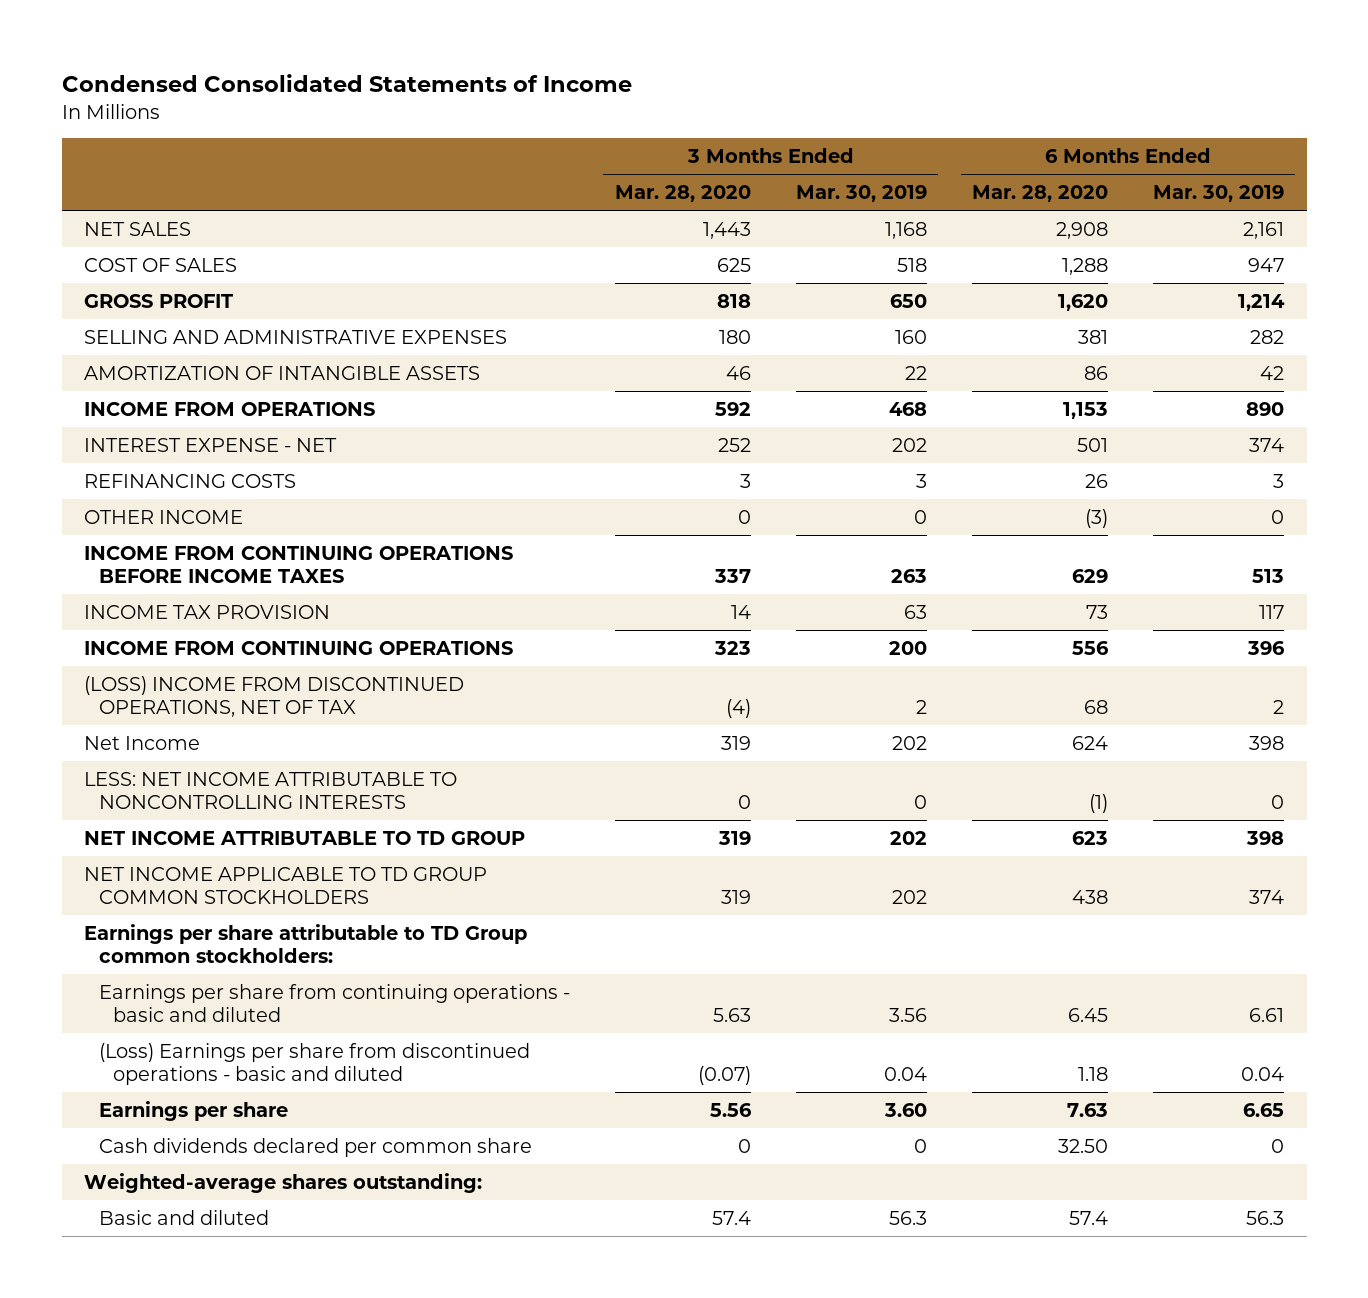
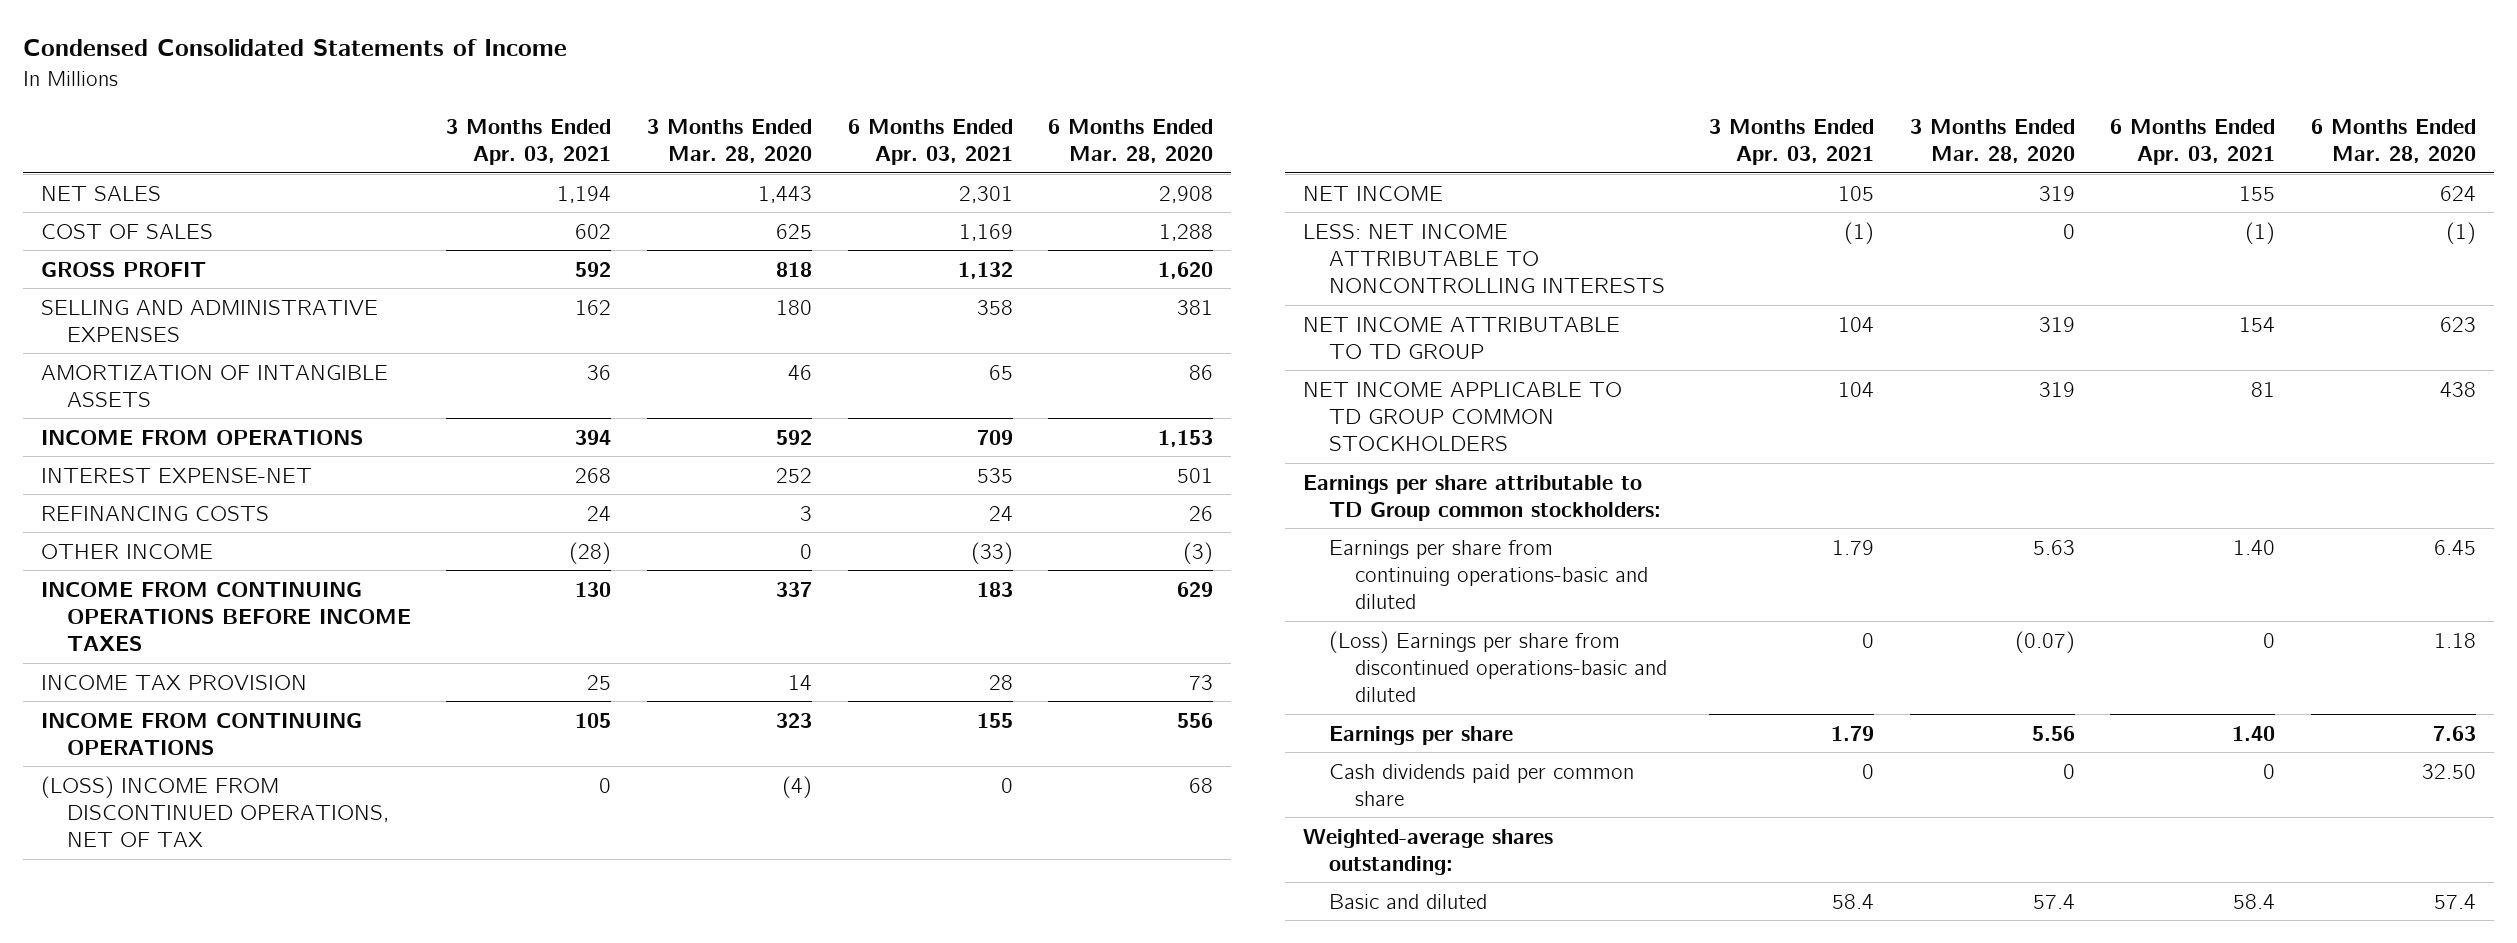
[795,185,927,203] Mar. 30, 2019 -> none
[1152,185,1284,203] Mar. 30, 2019 -> none
none -> [446,118,612,166] 3 Months Ended Apr. 03, 2021
none -> [847,118,1013,166] 6 Months Ended Apr. 03, 2021
[84,437,338,452] INTEREST EXPENSE - NET -> [40,467,312,483] INTEREST EXPENSE-NET
[84,735,201,750] Net Income -> [1303,185,1444,201] NET INCOME
[98,983,570,1022] Earnings per share from continuing operations - basic and diluted -> [1329,539,1649,610] Earnings per share from continuing operations-basic and diluted
[98,1042,530,1085] (Loss) Earnings per share from discontinued operations - basic and diluted -> [1329,630,1668,703] (Loss) Earnings per share from discontinued operations-basic and diluted
[98,1137,532,1157] Cash dividends declared per common share -> [1329,763,1635,806] Cash dividends paid per common share

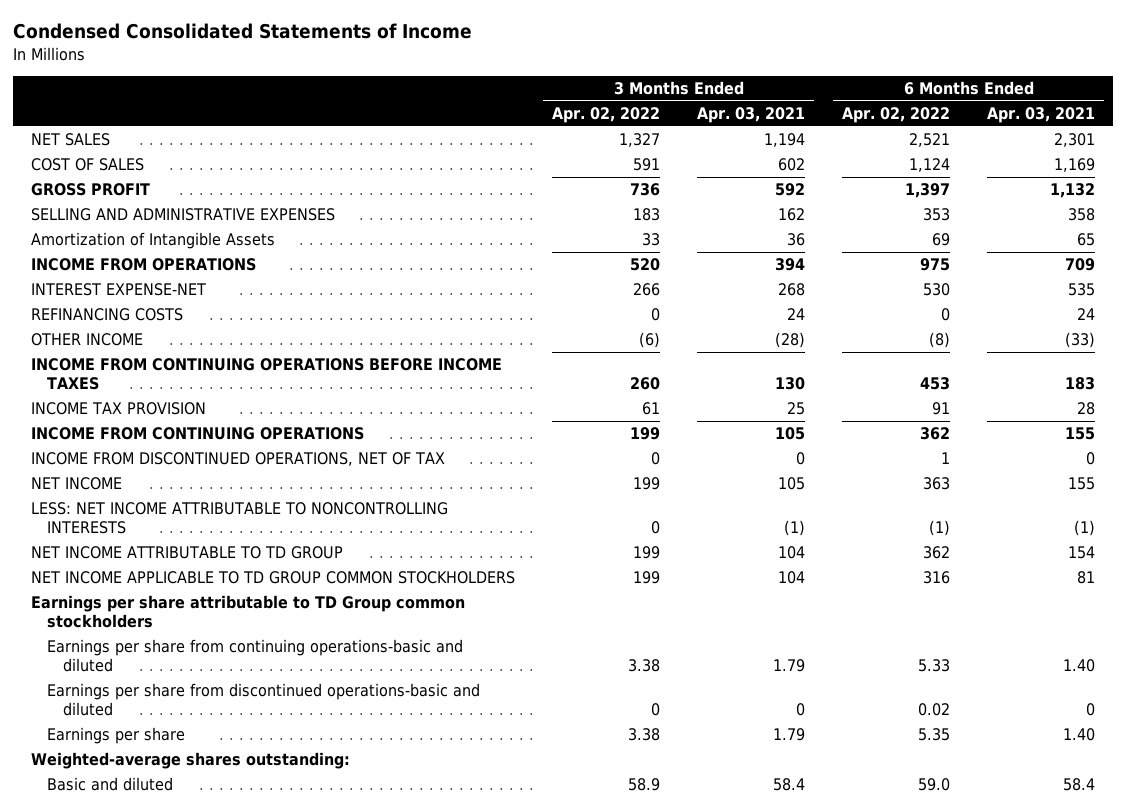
[646,118,812,164] 3 Months Ended Mar. 28, 2020 -> none
[1048,118,1214,164] 6 Months Ended Mar. 28, 2020 -> none
none -> [552,107,661,124] Apr. 02, 2022
none -> [842,107,951,124] Apr. 02, 2022
[40,363,388,407] AMORTIZATION OF INTANGIBLE ASSETS -> [31,232,276,250] Amortization of Intangible Assets
[40,775,389,848] (LOSS) INCOME FROM DISCONTINUED OPERATIONS, NET OF TAX -> [31,452,446,467] INCOME FROM DISCONTINUED OPERATIONS, NET OF TAX
[1303,474,1662,521] Earnings per share attributable to TD Group common stockholders: -> [31,595,466,629] Earnings per share attributable to TD Group common stockholders
[1329,630,1668,703] (Loss) Earnings per share from discontinued operations-basic and diluted -> [47,683,481,717] Earnings per share from discontinued operations-basic and diluted
[1329,763,1635,806] Cash dividends paid per common share -> none

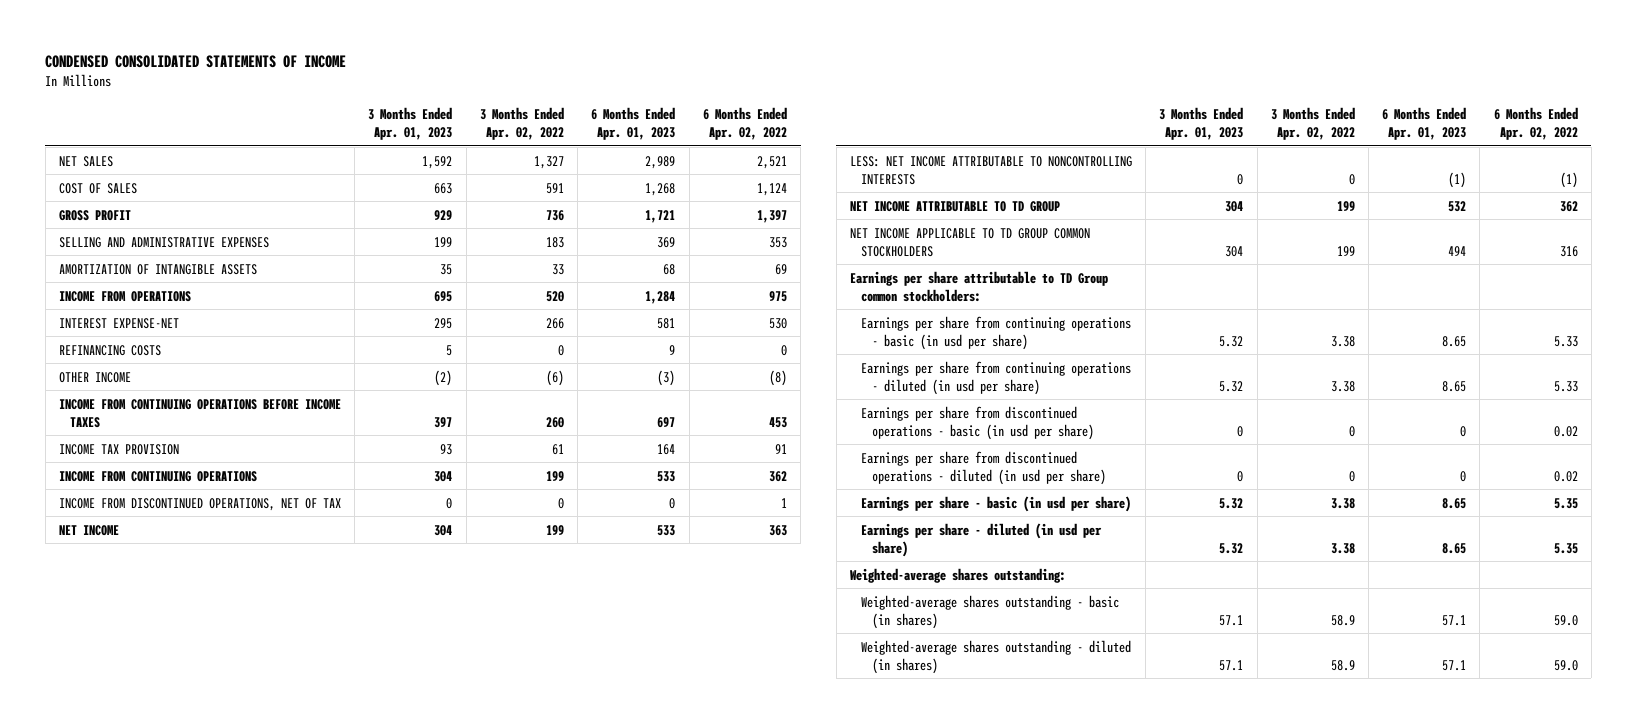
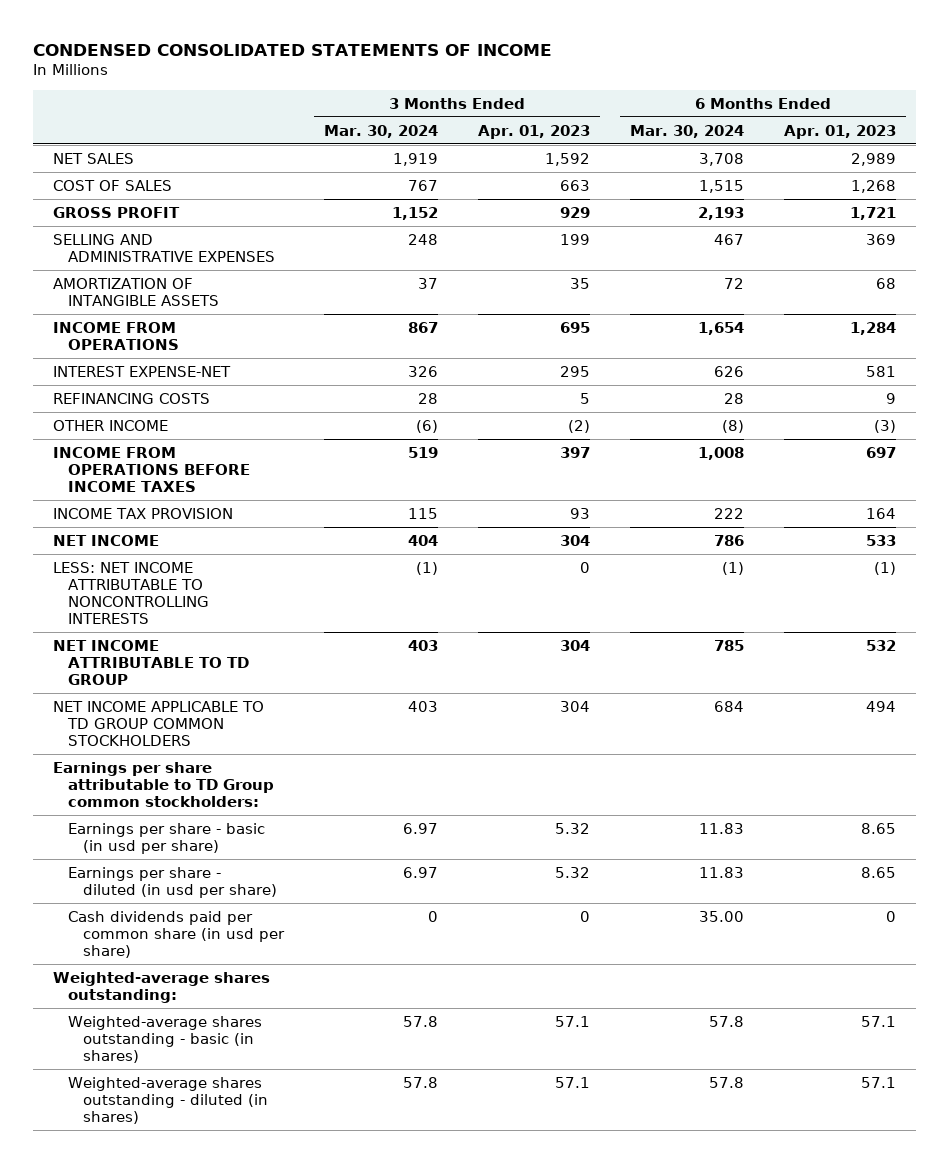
[479,107,564,141] 3 Months Ended Apr. 02, 2022 -> none
[702,107,787,141] 6 Months Ended Apr. 02, 2022 -> none
none -> [324,124,439,138] Mar. 30, 2024
none -> [630,124,745,138] Mar. 30, 2024
[58,398,341,428] INCOME FROM CONTINUING OPERATIONS BEFORE INCOME TAXES -> [53,446,251,493] INCOME FROM OPERATIONS BEFORE INCOME TAXES
[58,470,257,482] INCOME FROM CONTINUING OPERATIONS -> none
[58,497,341,511] INCOME FROM DISCONTINUED OPERATIONS, NET OF TAX -> none
[860,315,1131,350] Earnings per share from continuing operations - basic (in usd per share) -> none
[860,360,1131,395] Earnings per share from continuing operations - diluted (in usd per share) -> none
[860,405,1095,440] Earnings per share from discontinued operations - basic (in usd per share) -> none
[860,450,1107,485] Earnings per share from discontinued operations - diluted (in usd per share) -> none
none -> [68,910,286,959] Cash dividends paid per common share (in usd per share)

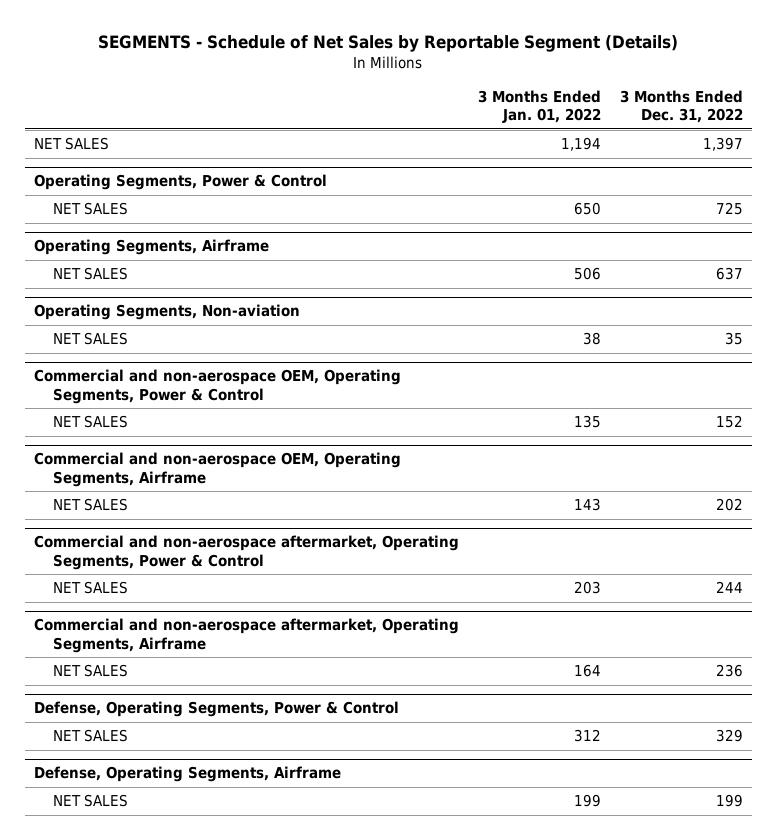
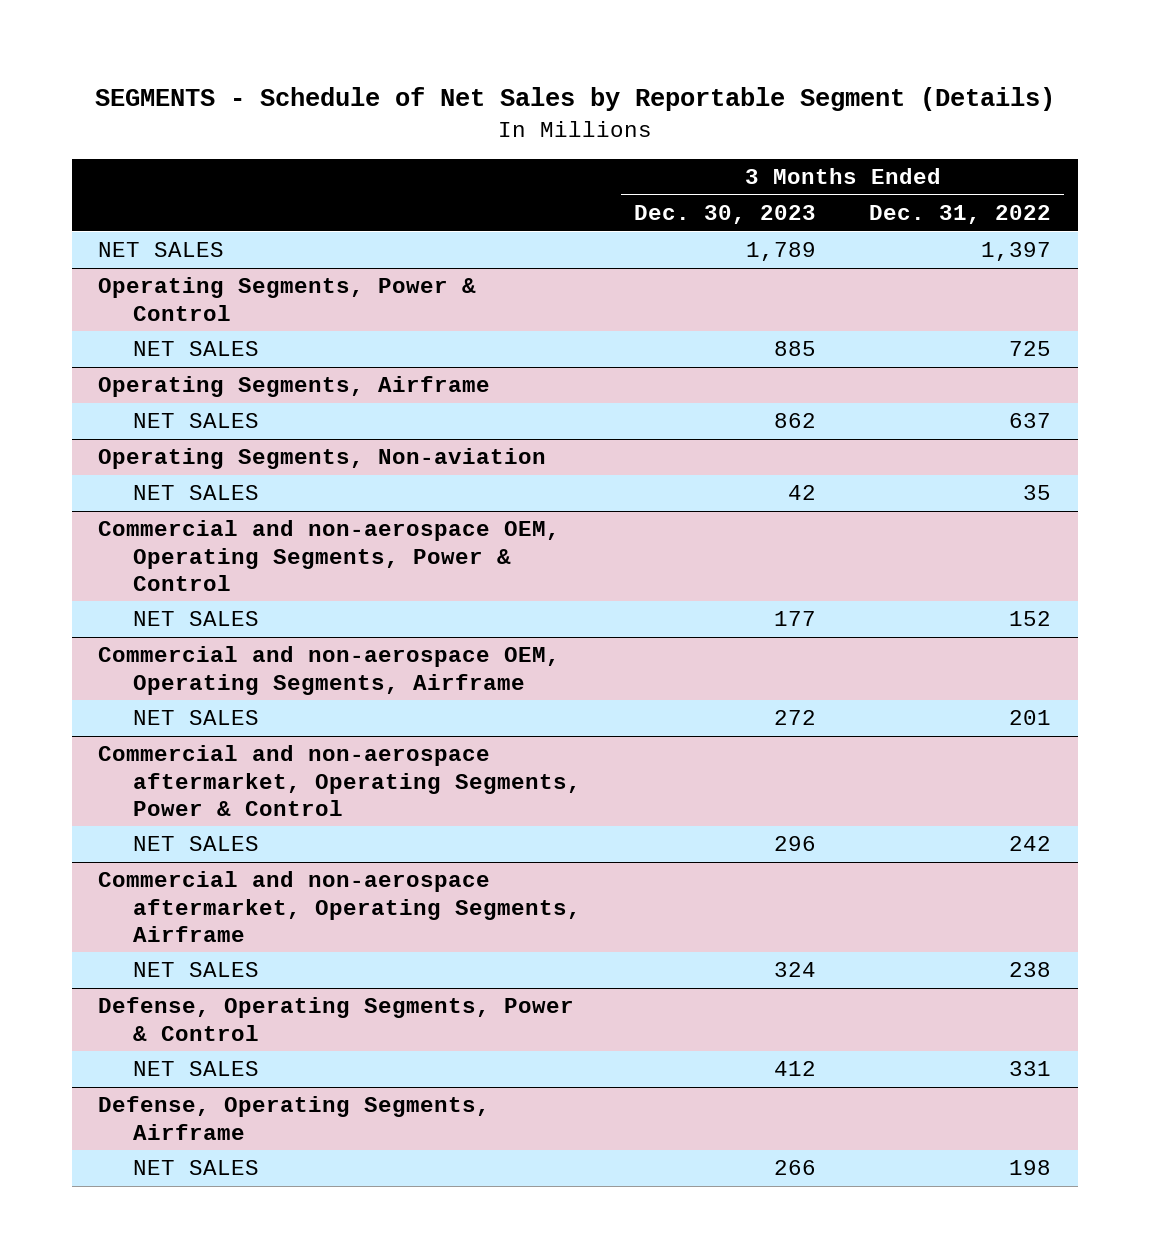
[477,89,601,124] 3 Months Ended Jan. 01, 2022 -> none
none -> [633,205,816,225] Dec. 30, 2023
[715,498,743,512] 202 -> [1009,710,1052,726] 201
[715,581,743,594] 244 -> [1009,836,1052,852] 242
[715,664,743,678] 236 -> [1009,962,1052,978] 238
[715,729,743,743] 329 -> [1009,1061,1052,1077] 331
[715,794,743,808] 199 -> [1009,1160,1052,1176] 198

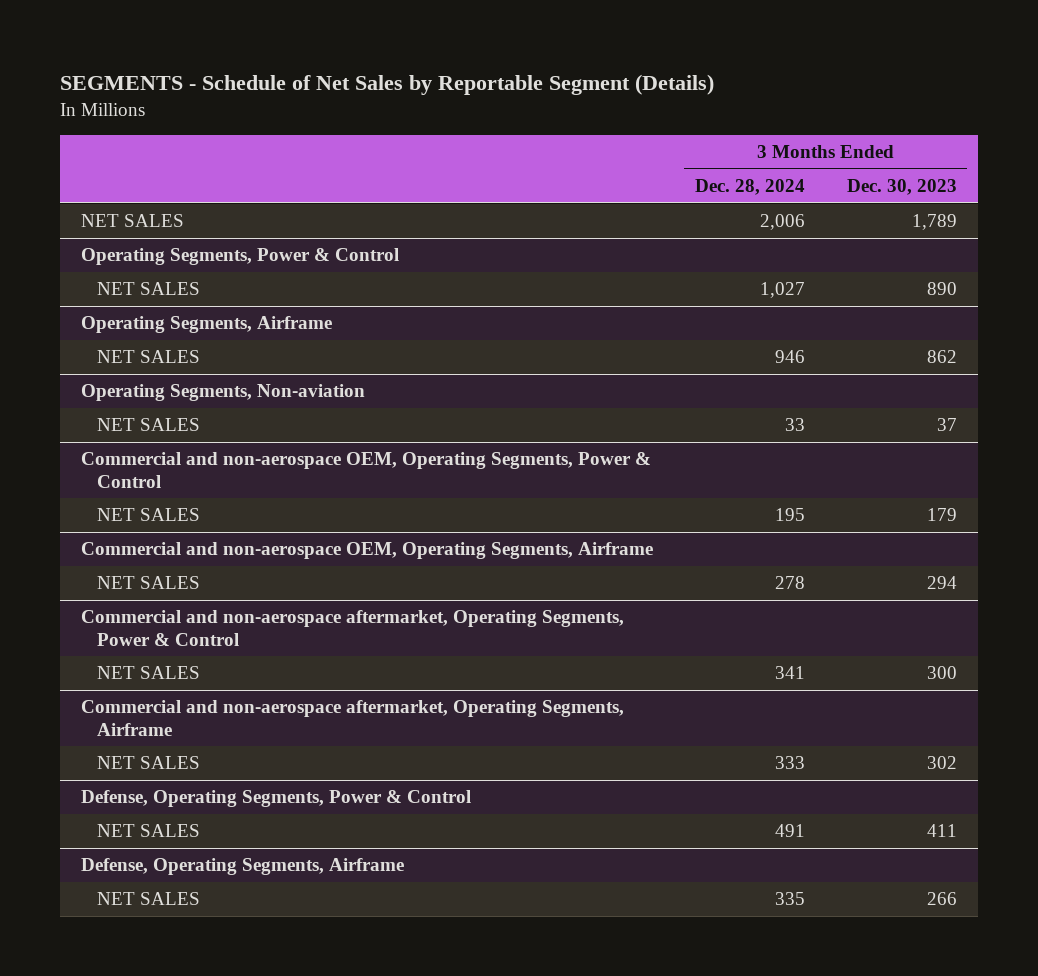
[869,205,1052,225] Dec. 31, 2022 -> none
none -> [694,179,805,196] Dec. 28, 2024
[773,341,816,357] 885 -> [926,282,957,296] 890
[787,485,816,501] 42 -> [936,418,957,432] 37
[773,611,816,627] 177 -> [926,508,957,522] 179
[773,710,816,726] 272 -> [926,576,957,590] 294
[773,836,816,852] 296 -> [926,666,957,680] 300
[773,962,816,978] 324 -> [926,756,957,770] 302
[773,1061,816,1077] 412 -> [926,824,957,838] 411

